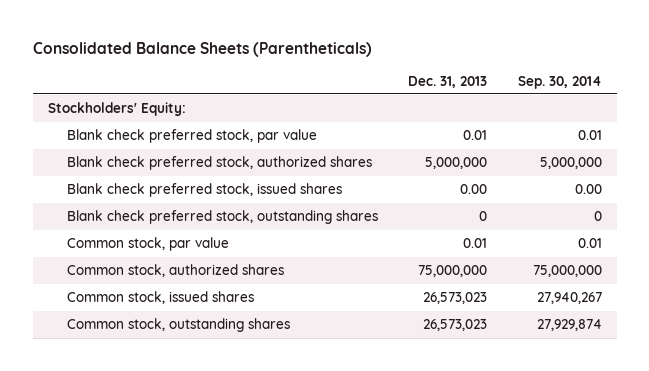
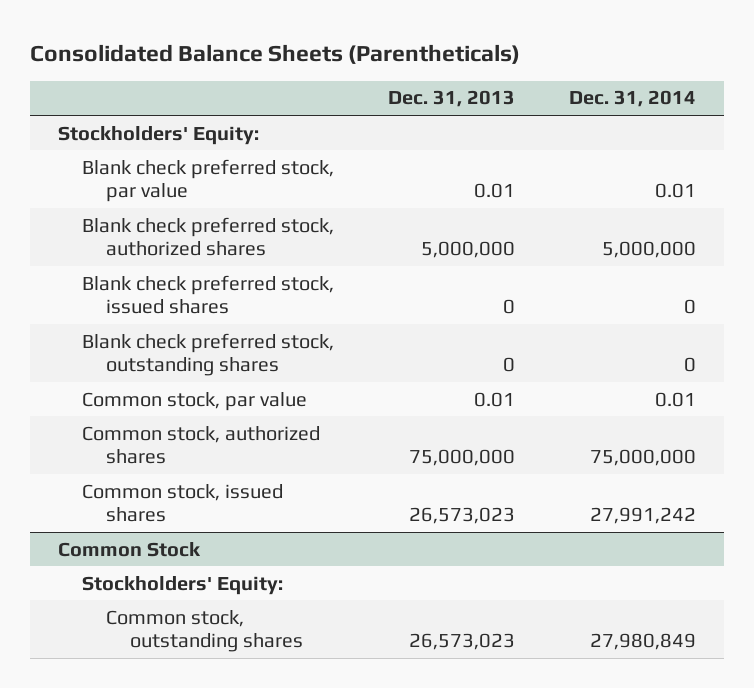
[517,75,602,89] Sep. 30, 2014 -> none
none -> [569,90,697,108] Dec. 31, 2014
[460,184,488,195] 0.00 -> [503,299,516,315] 0
none -> [57,541,201,557] Common Stock
none -> [81,575,283,595] Stockholders' Equity:

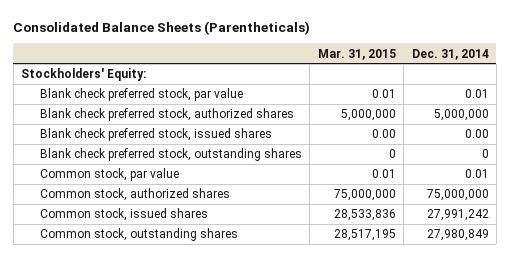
[388,90,516,108] Dec. 31, 2013 -> none
none -> [317,48,396,60] Mar. 31, 2015
[684,299,697,315] 0 -> [464,129,489,139] 0.00
[57,541,201,557] Common Stock -> none
[81,575,283,595] Stockholders' Equity: -> none

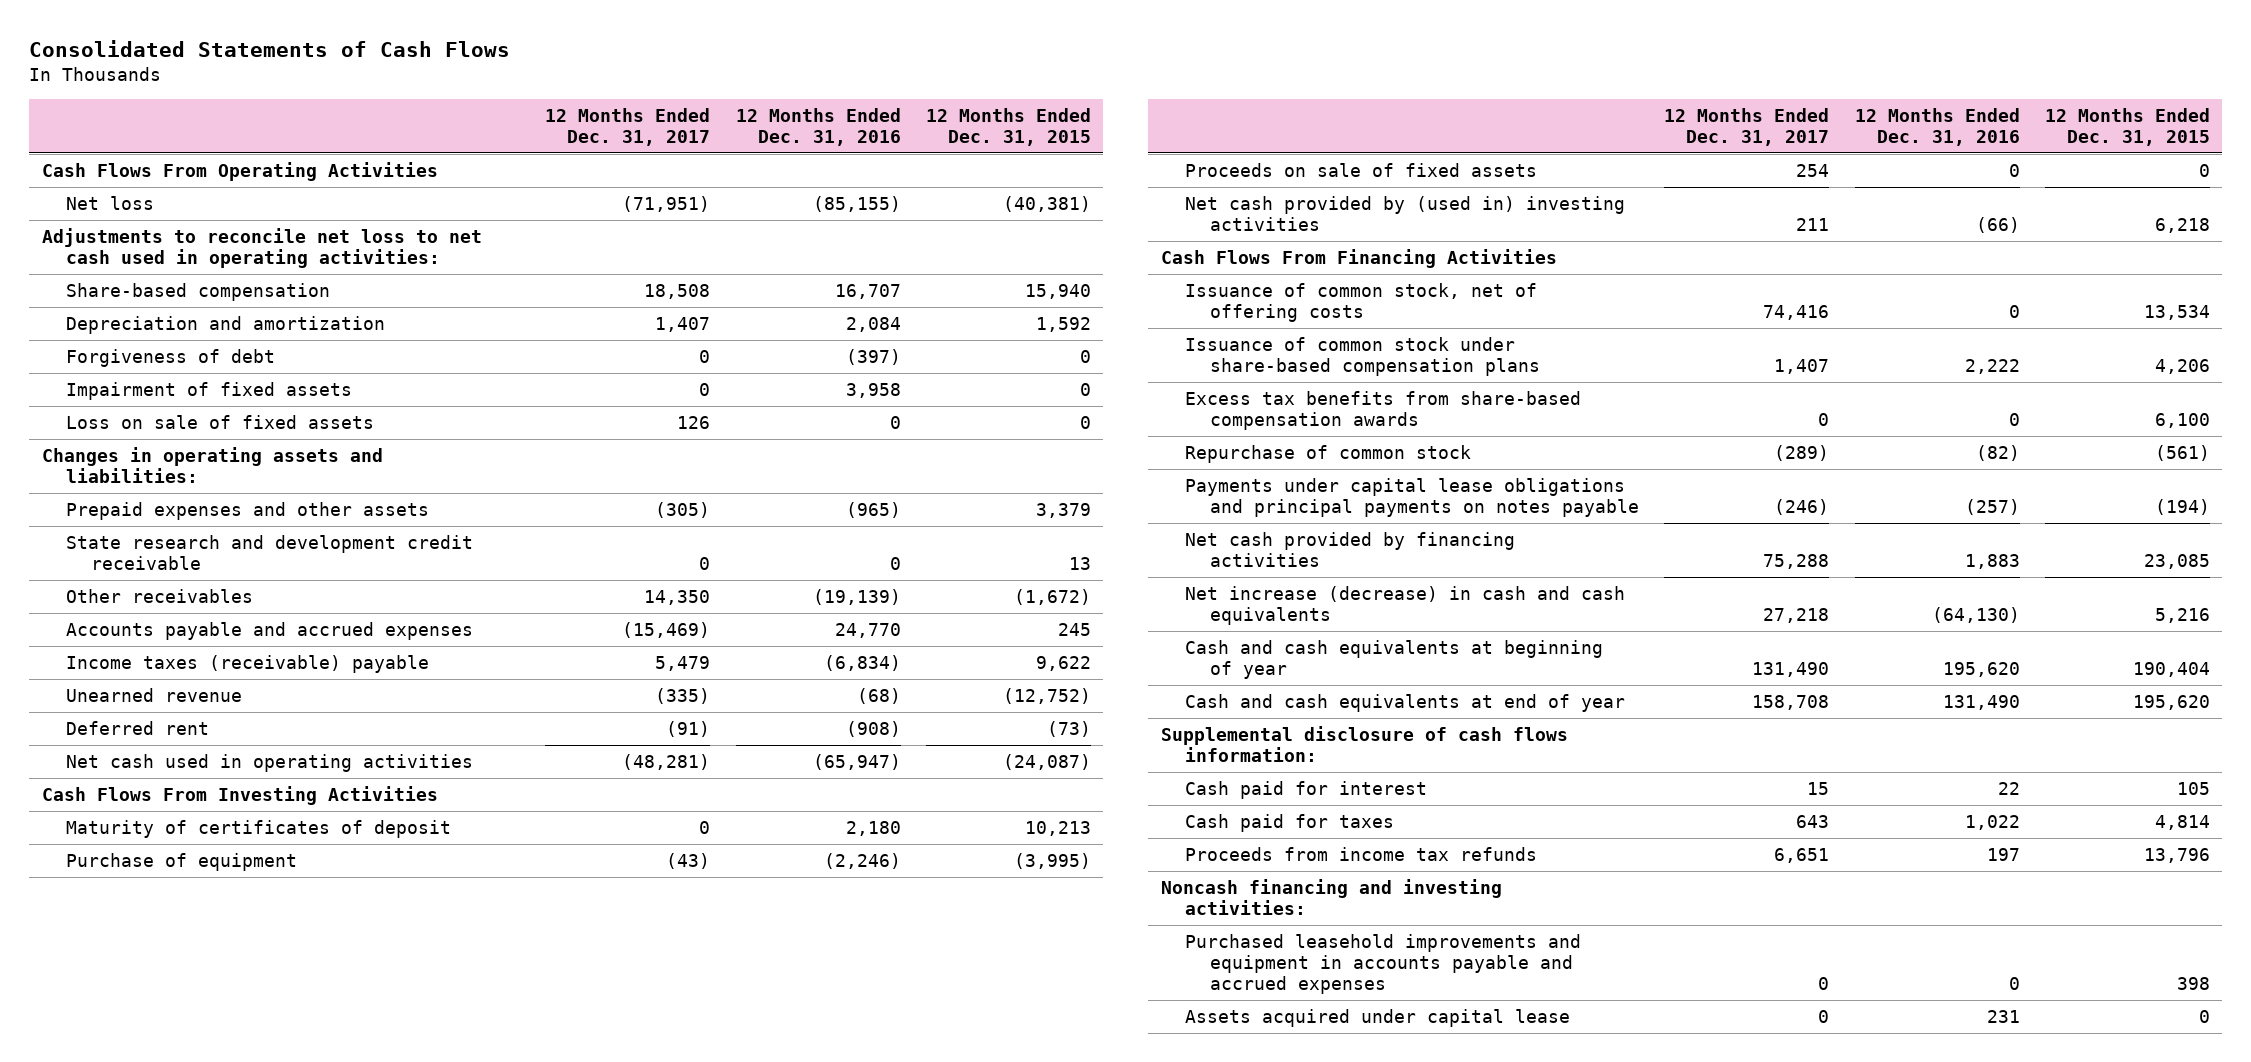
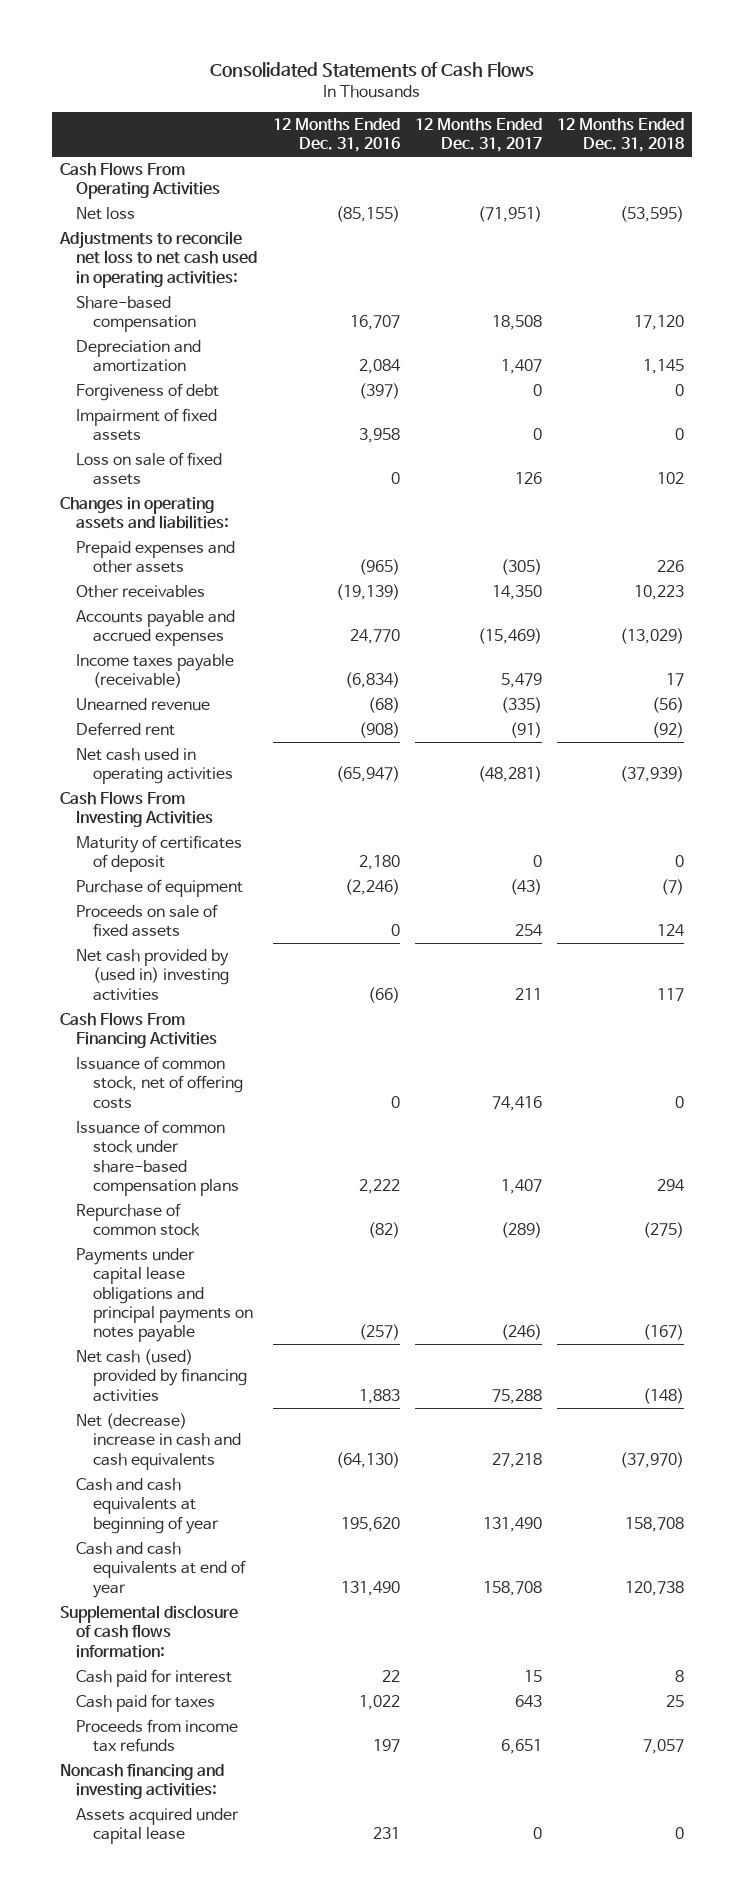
[925,107,1091,146] 12 Months Ended Dec. 31, 2015 -> none
none -> [557,118,685,153] 12 Months Ended Dec. 31, 2018
[66,534,474,570] State research and development credit receivable -> none
[66,654,430,673] Income taxes (receivable) payable -> [76,654,235,689] Income taxes payable (receivable)
[1185,390,1582,430] Excess tax benefits from share-based compensation awards -> none
[1185,531,1516,567] Net cash provided by financing activities -> [76,1349,247,1402] Net cash (used) provided by financing activities
[1185,585,1626,625] Net increase (decrease) in cash and cash equivalents -> [76,1413,241,1470] Net (decrease) increase in cash and cash equivalents
[1185,933,1582,995] Purchased leasehold improvements and equipment in accounts payable and accrued expenses -> none

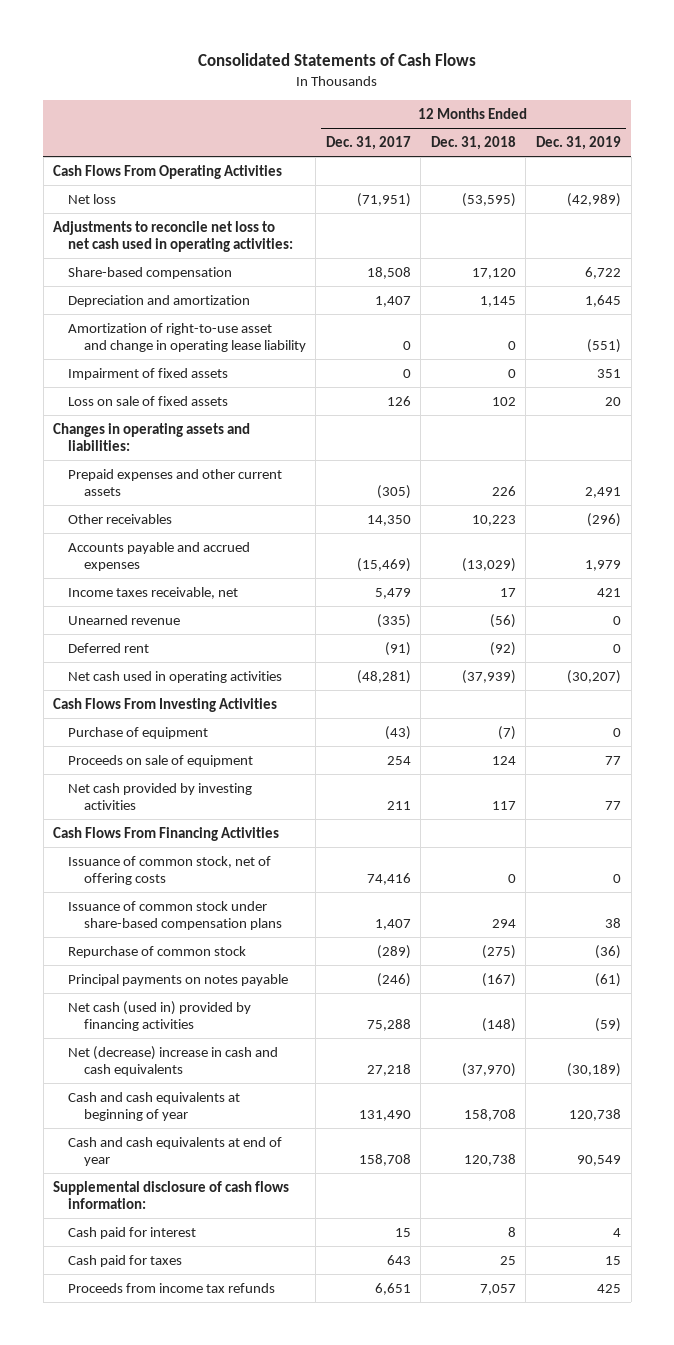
[272,118,400,153] 12 Months Ended Dec. 31, 2016 -> none
none -> [536,135,622,150] Dec. 31, 2019
[76,383,220,402] Forgiveness of debt -> none
none -> [68,322,306,353] Amortization of right-to-use asset and change in operating lease liability
[76,541,236,574] Prepaid expenses and other assets -> [68,468,283,497] Prepaid expenses and other current assets
[76,654,235,689] Income taxes payable (receivable) -> [68,586,239,599] Income taxes receivable, net
[76,835,243,873] Maturity of certificates of deposit -> none
[76,904,219,938] Proceeds on sale of fixed assets -> [68,754,254,767] Proceeds on sale of equipment
[76,949,230,1001] Net cash provided by (used in) investing activities -> [68,782,253,811] Net cash provided by investing activities
[76,1248,253,1342] Payments under capital lease obligations and principal payments on notes payable -> [68,973,289,986] Principal payments on notes payable
[76,1349,247,1402] Net cash (used) provided by financing activities -> [68,1000,252,1032] Net cash (used in) provided by financing activities
[59,1764,224,1800] Noncash financing and investing activities: -> none
[76,1808,240,1845] Assets acquired under capital lease -> none

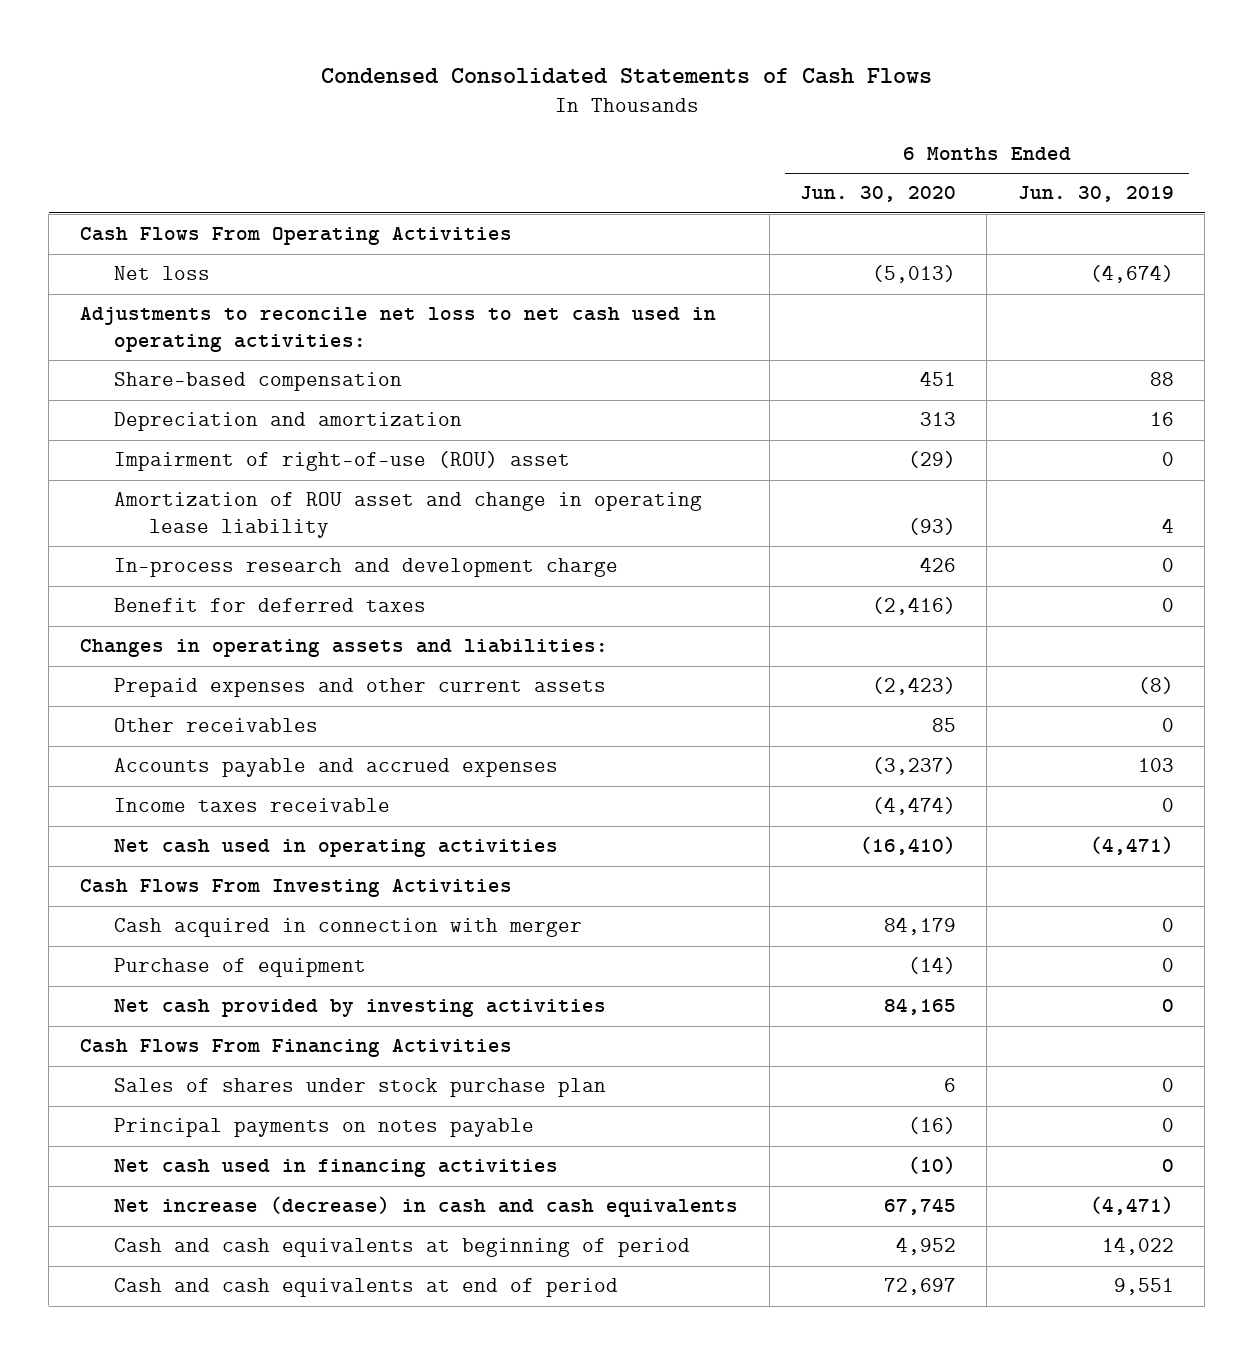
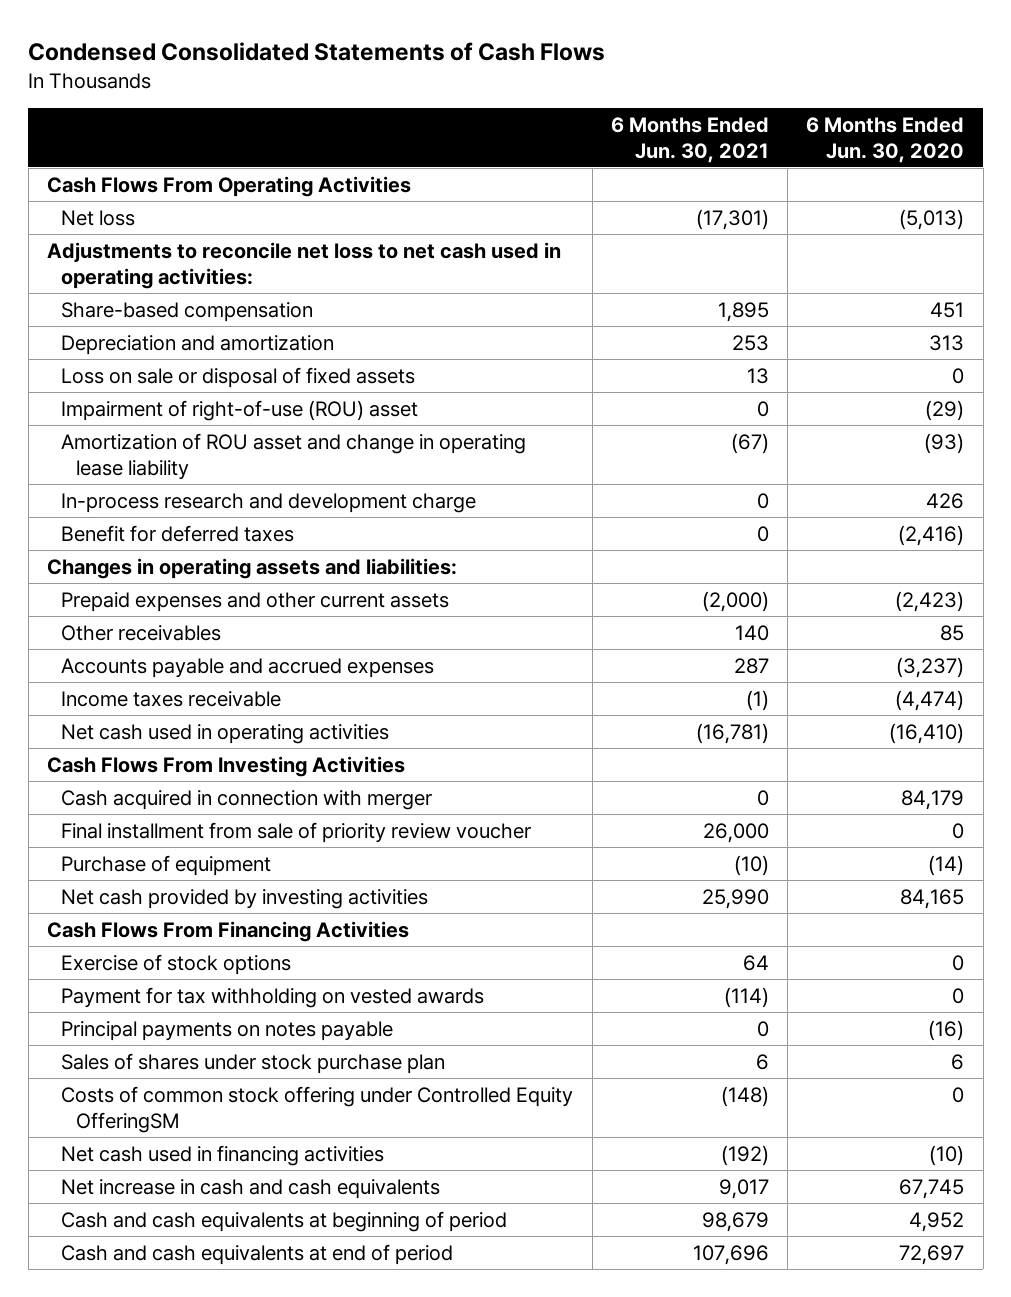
[1017,186,1174,203] Jun. 30, 2019 -> none
none -> [610,116,769,163] 6 Months Ended Jun. 30, 2021
none -> [61,366,416,388] Loss on sale or disposal of fixed assets
none -> [61,821,532,843] Final installment from sale of priority review voucher
none -> [61,953,292,975] Exercise of stock options
none -> [61,986,485,1008] Payment for tax withholding on vested awards
[114,1078,607,1098] Sales of shares under stock purchase plan -> [61,1052,446,1074] Sales of shares under stock purchase plan
none -> [61,1085,574,1133] Costs of common stock offering under Controlled Equity OfferingSM
[114,1196,739,1218] Net increase (decrease) in cash and cash equivalents -> [61,1178,441,1199] Net increase in cash and cash equivalents

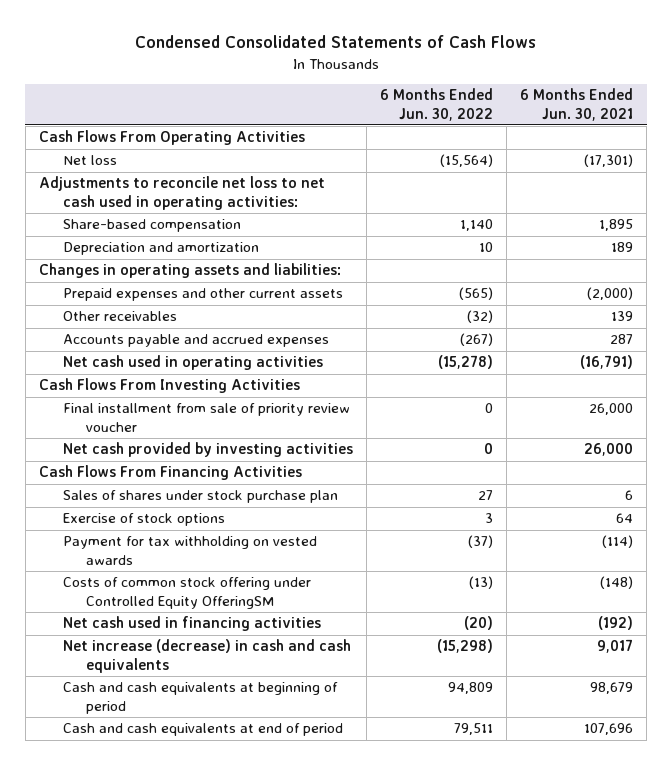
[806,116,965,163] 6 Months Ended Jun. 30, 2020 -> none
none -> [379,87,493,121] 6 Months Ended Jun. 30, 2022
[61,366,416,388] Loss on sale or disposal of fixed assets -> none
[61,399,419,421] Impairment of right-of-use (ROU) asset -> none
[61,432,527,480] Amortization of ROU asset and change in operating lease liability -> none
[61,492,477,513] In-process research and development charge -> none
[61,524,295,542] Benefit for deferred taxes -> none
[731,334,769,351] 253 -> [611,242,634,253] 189
[734,624,769,641] 140 -> [611,311,634,322] 139
[61,690,282,707] Income taxes receivable -> none
[695,722,769,744] (16,781) -> [580,355,634,370] (16,791)
[61,789,433,810] Cash acquired in connection with merger -> none
[61,854,272,876] Purchase of equipment -> none
[701,888,769,909] 25,990 -> [584,443,634,457] 26,000
[61,1052,446,1074] Sales of shares under stock purchase plan -> [62,490,338,504] Sales of shares under stock purchase plan
[61,1020,394,1041] Principal payments on notes payable -> none
[61,1178,441,1199] Net increase in cash and cash equivalents -> [62,639,351,674] Net increase (decrease) in cash and cash equivalents

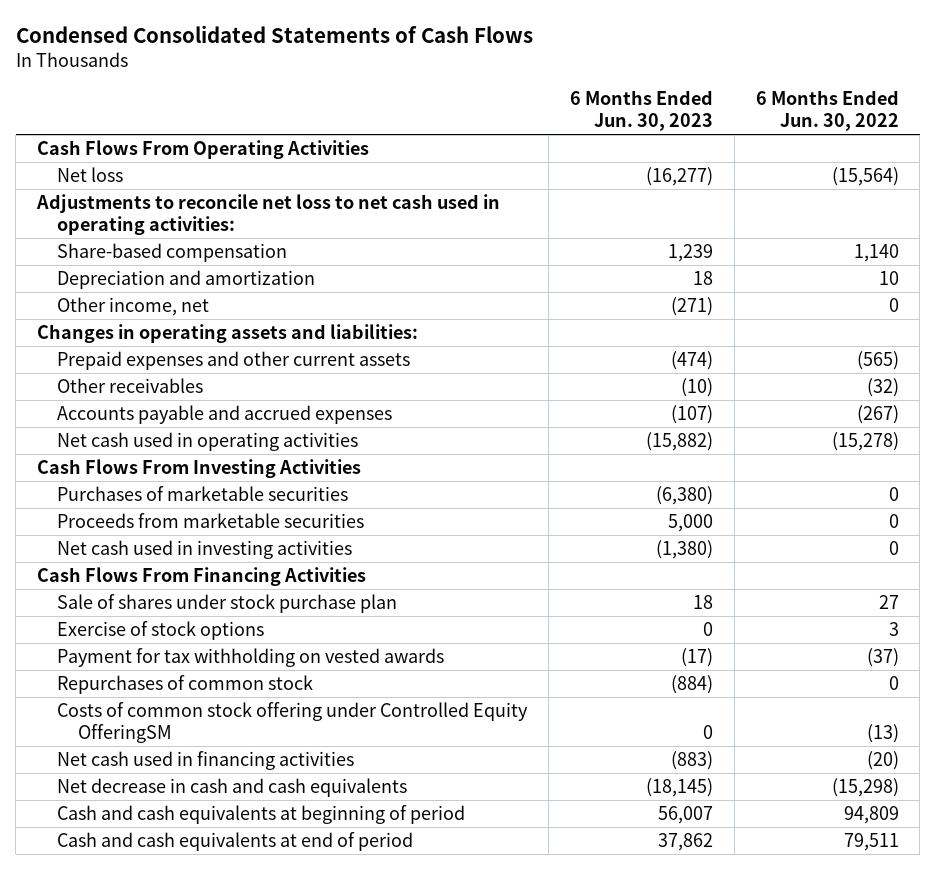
[520,87,634,121] 6 Months Ended Jun. 30, 2021 -> none
none -> [569,90,713,132] 6 Months Ended Jun. 30, 2023
none -> [57,296,210,316] Other income, net
[62,403,350,433] Final installment from sale of priority review voucher -> none
none -> [57,485,349,501] Purchases of marketable securities
none -> [57,512,365,528] Proceeds from marketable securities
[62,442,353,458] Net cash provided by investing activities -> [57,539,353,559] Net cash used in investing activities
[62,490,338,504] Sales of shares under stock purchase plan -> [57,593,398,613] Sale of shares under stock purchase plan
none -> [57,674,314,694] Repurchases of common stock
[62,639,351,674] Net increase (decrease) in cash and cash equivalents -> [57,777,408,797] Net decrease in cash and cash equivalents

